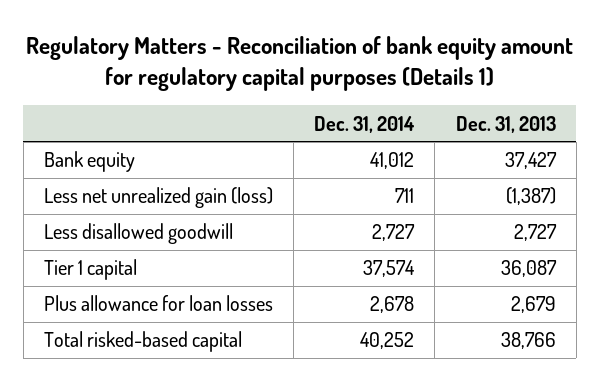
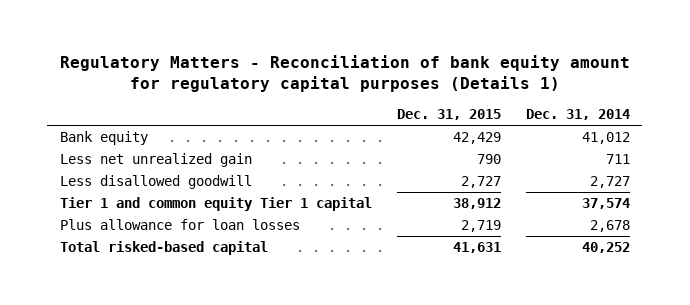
[455,115,556,133] Dec. 31, 2013 -> none
none -> [396,109,501,121] Dec. 31, 2015
[43,187,273,209] Less net unrealized gain (loss) -> [59,153,252,168] Less net unrealized gain
[43,259,137,281] Tier 1 capital -> [59,197,372,212] Tier 1 and common equity Tier 1 capital

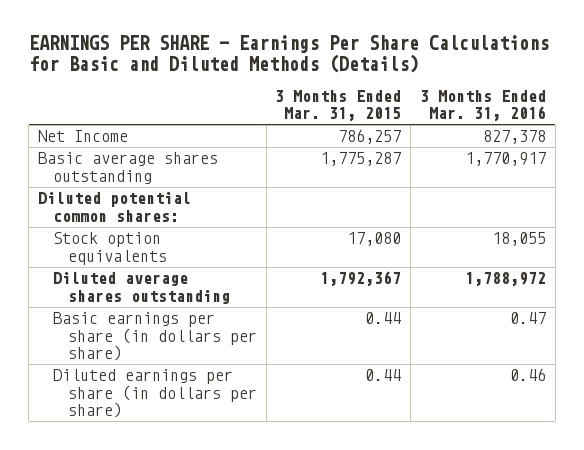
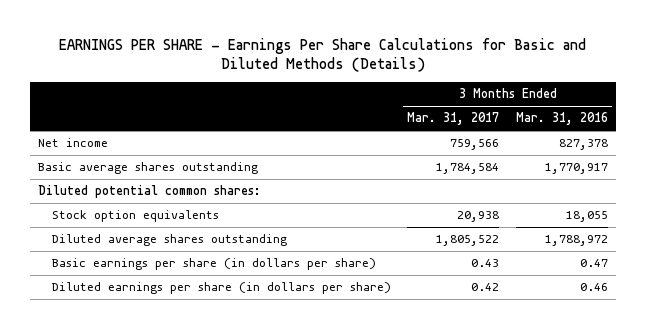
[275,89,402,122] 3 Months Ended Mar. 31, 2015 -> none
none -> [407,112,500,126] Mar. 31, 2017
[37,130,128,143] Net Income -> [38,138,109,148] Net income

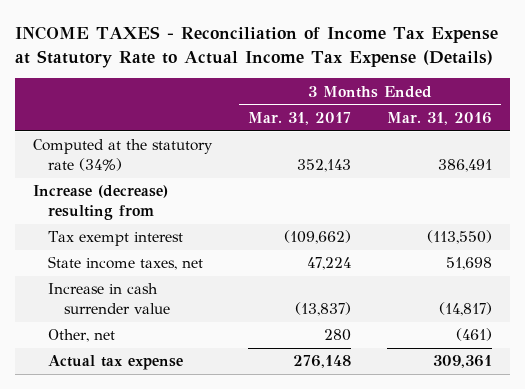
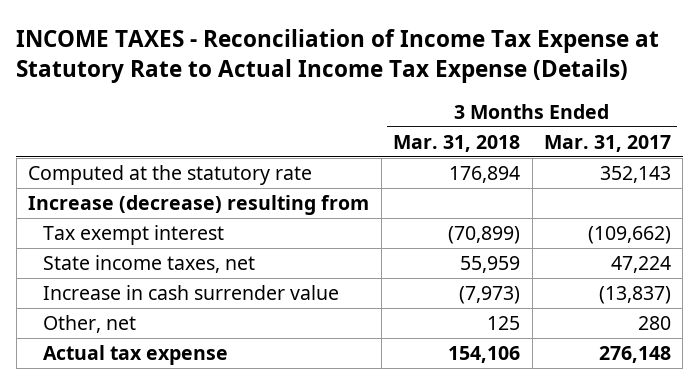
[386,111,492,125] Mar. 31, 2016 -> none
none -> [393,134,521,152] Mar. 31, 2018
[32,139,213,172] Computed at the statutory rate (34%) -> [28,165,313,186] Computed at the statutory rate

